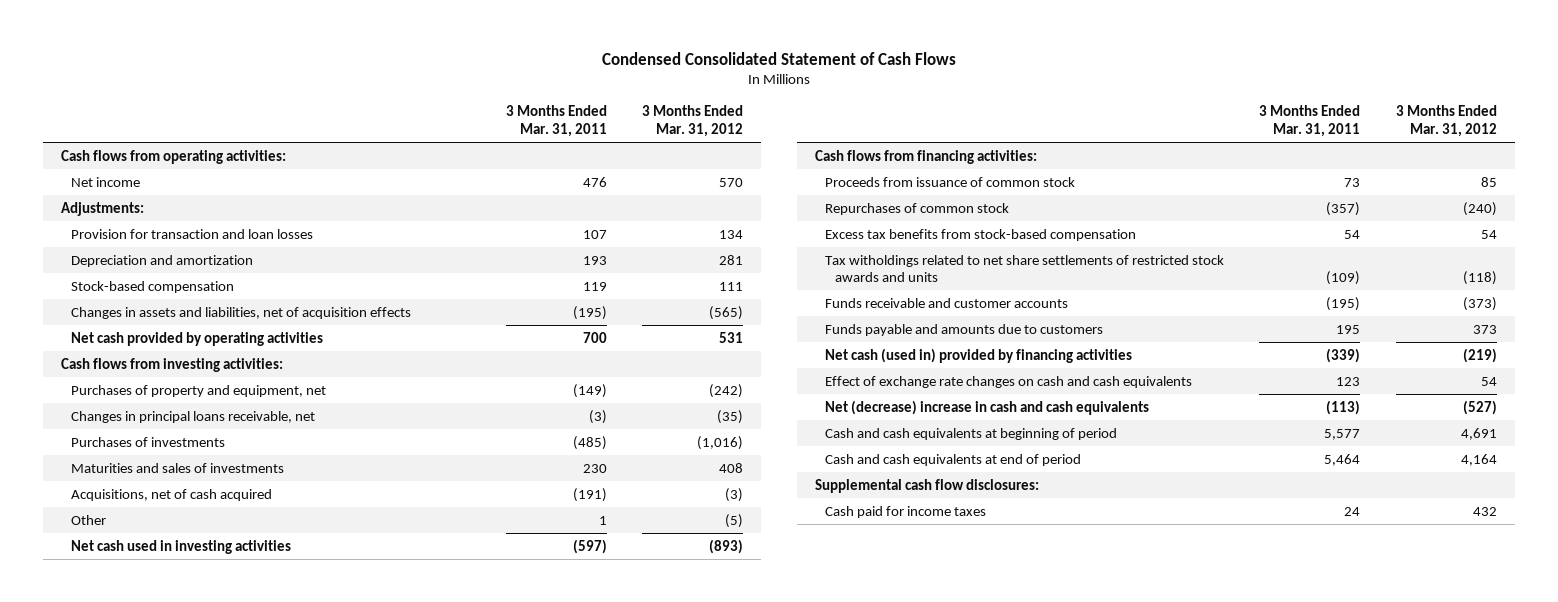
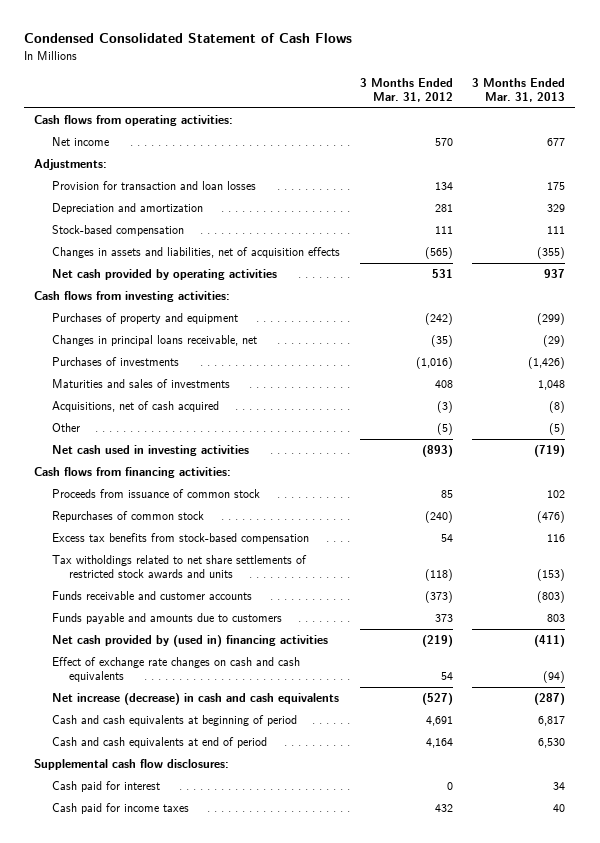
[505,105,607,137] 3 Months Ended Mar. 31, 2011 -> none
none -> [472,77,566,103] 3 Months Ended Mar. 31, 2013
[70,384,326,397] Purchases of property and equipment, net -> [51,313,238,325] Purchases of property and equipment
[824,347,1132,363] Net cash (used in) provided by financing activities -> [51,635,328,648] Net cash provided by (used in) financing activities
[824,399,1149,415] Net (decrease) increase in cash and cash equivalents -> [51,693,339,706] Net increase (decrease) in cash and cash equivalents
none -> [51,781,160,793] Cash paid for interest

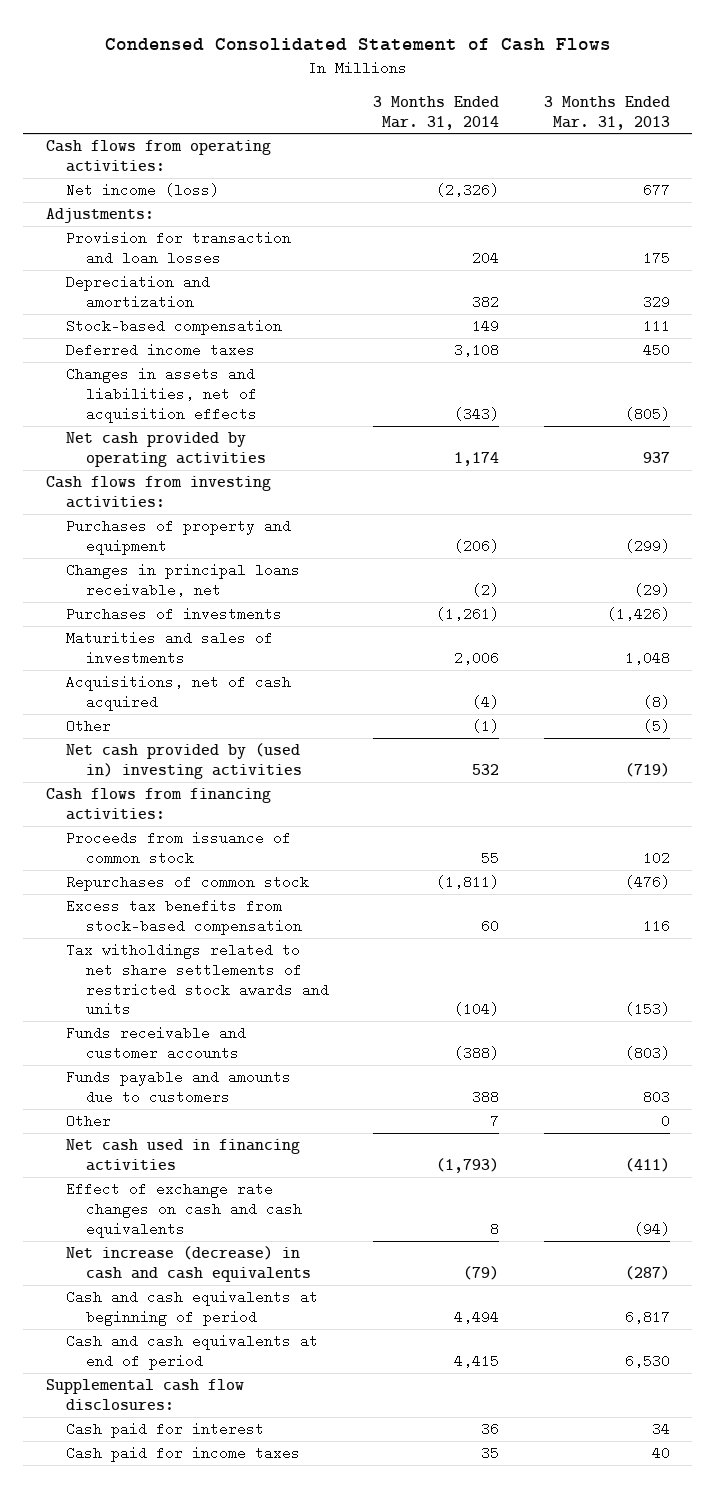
[359,77,453,103] 3 Months Ended Mar. 31, 2012 -> none
none -> [373,95,500,130] 3 Months Ended Mar. 31, 2014
[51,137,109,147] Net income -> [65,183,219,198] Net income (loss)
none -> [65,343,255,358] Deferred income taxes
[537,247,566,260] (355) -> [625,406,671,421] (805)
[51,445,249,457] Net cash used in investing activities -> [65,743,302,779] Net cash provided by (used in) investing activities
none -> [65,1114,111,1129] Other
[51,635,328,648] Net cash provided by (used in) financing activities -> [65,1139,300,1171] Net cash used in financing activities

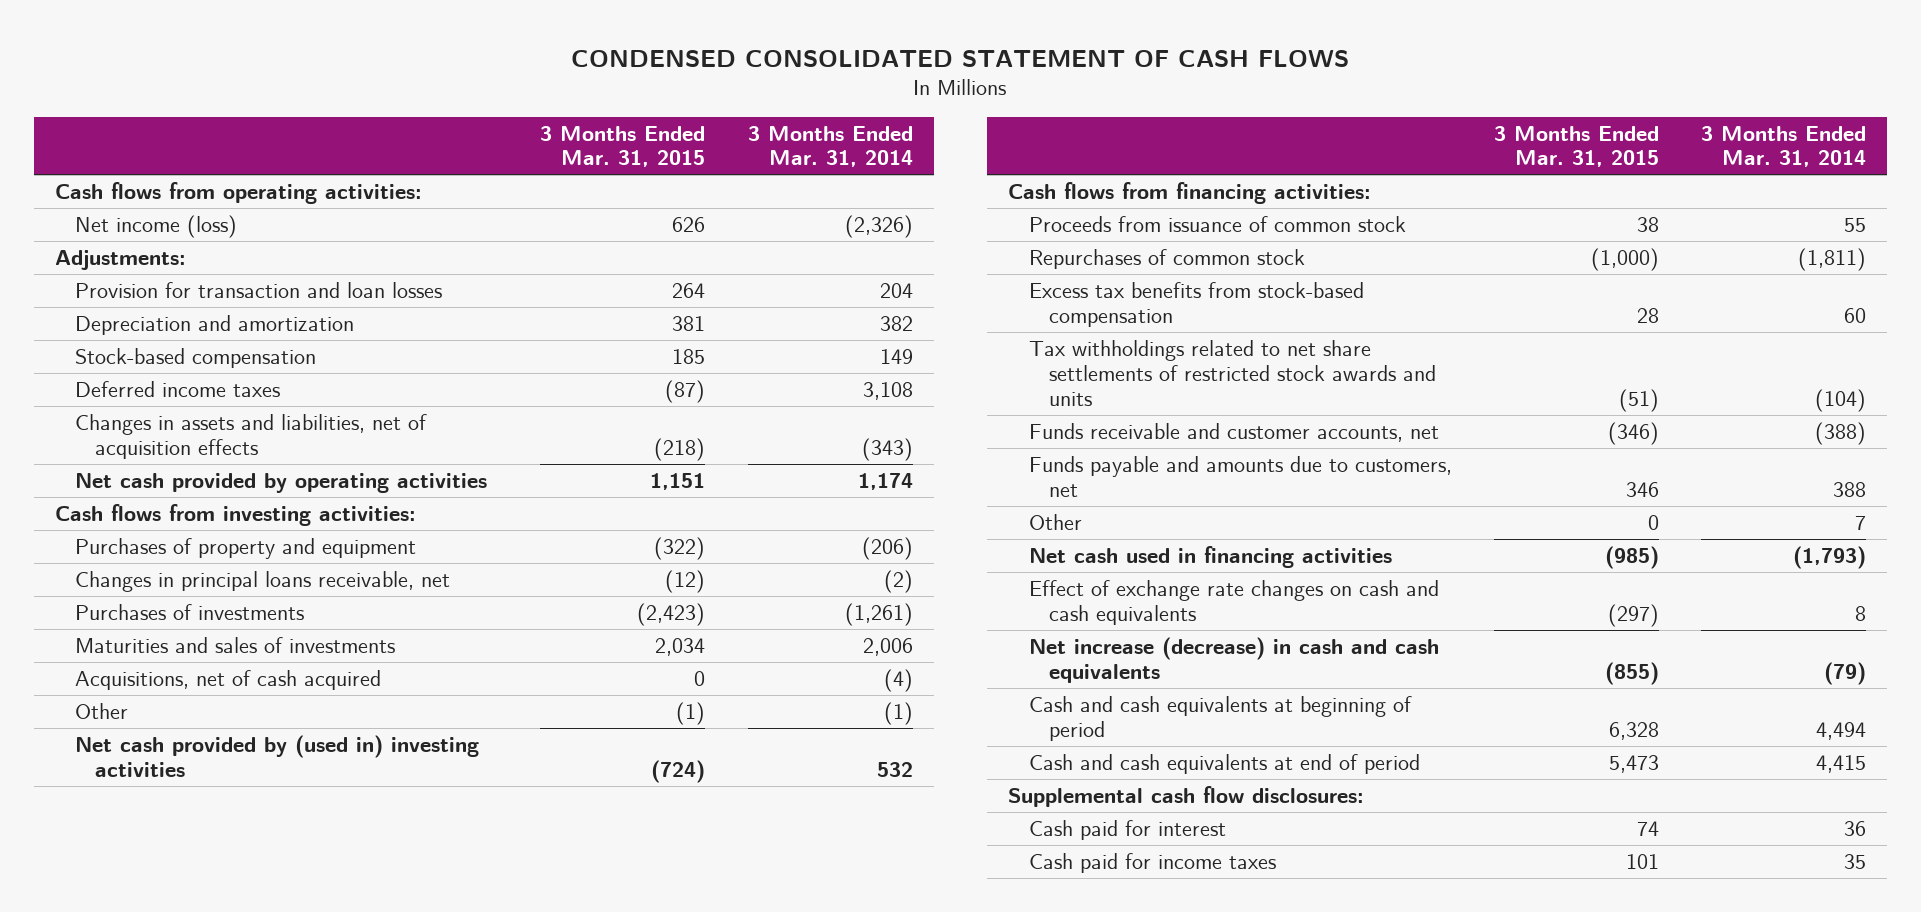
[104,37,611,51] Condensed Consolidated Statement of Cash Flows -> [571,49,1350,67] CONDENSED CONSOLIDATED STATEMENT OF CASH FLOWS
[544,95,671,130] 3 Months Ended Mar. 31, 2013 -> none
none -> [540,125,706,168] 3 Months Ended Mar. 31, 2015
[65,943,329,1015] Tax witholdings related to net share settlements of restricted stock awards and units -> [1028,339,1437,406] Tax withholdings related to net share settlements of restricted stock awards and units
[65,1026,246,1060] Funds receivable and customer accounts -> [1028,422,1439,442] Funds receivable and customer accounts, net
[65,1070,291,1104] Funds payable and amounts due to customers -> [1028,455,1452,497] Funds payable and amounts due to customers, net

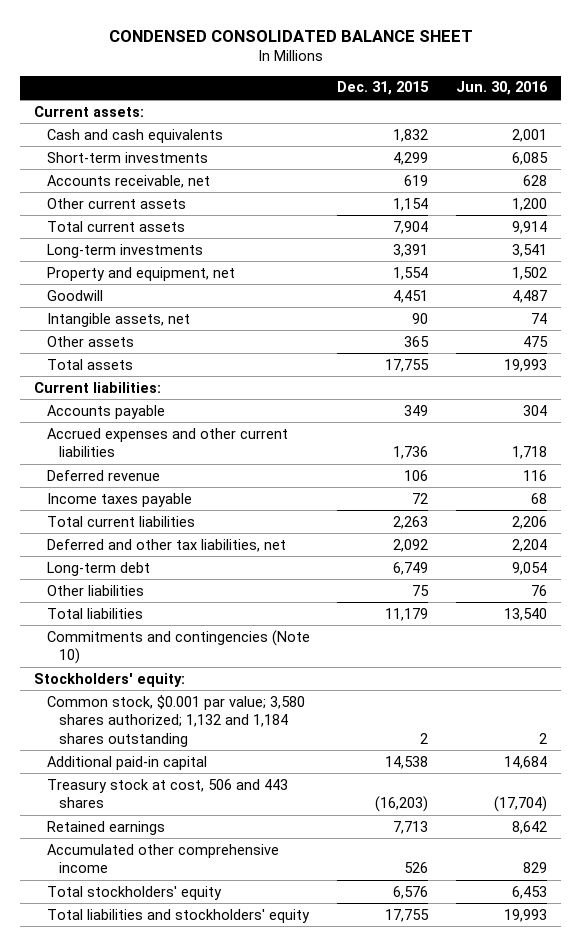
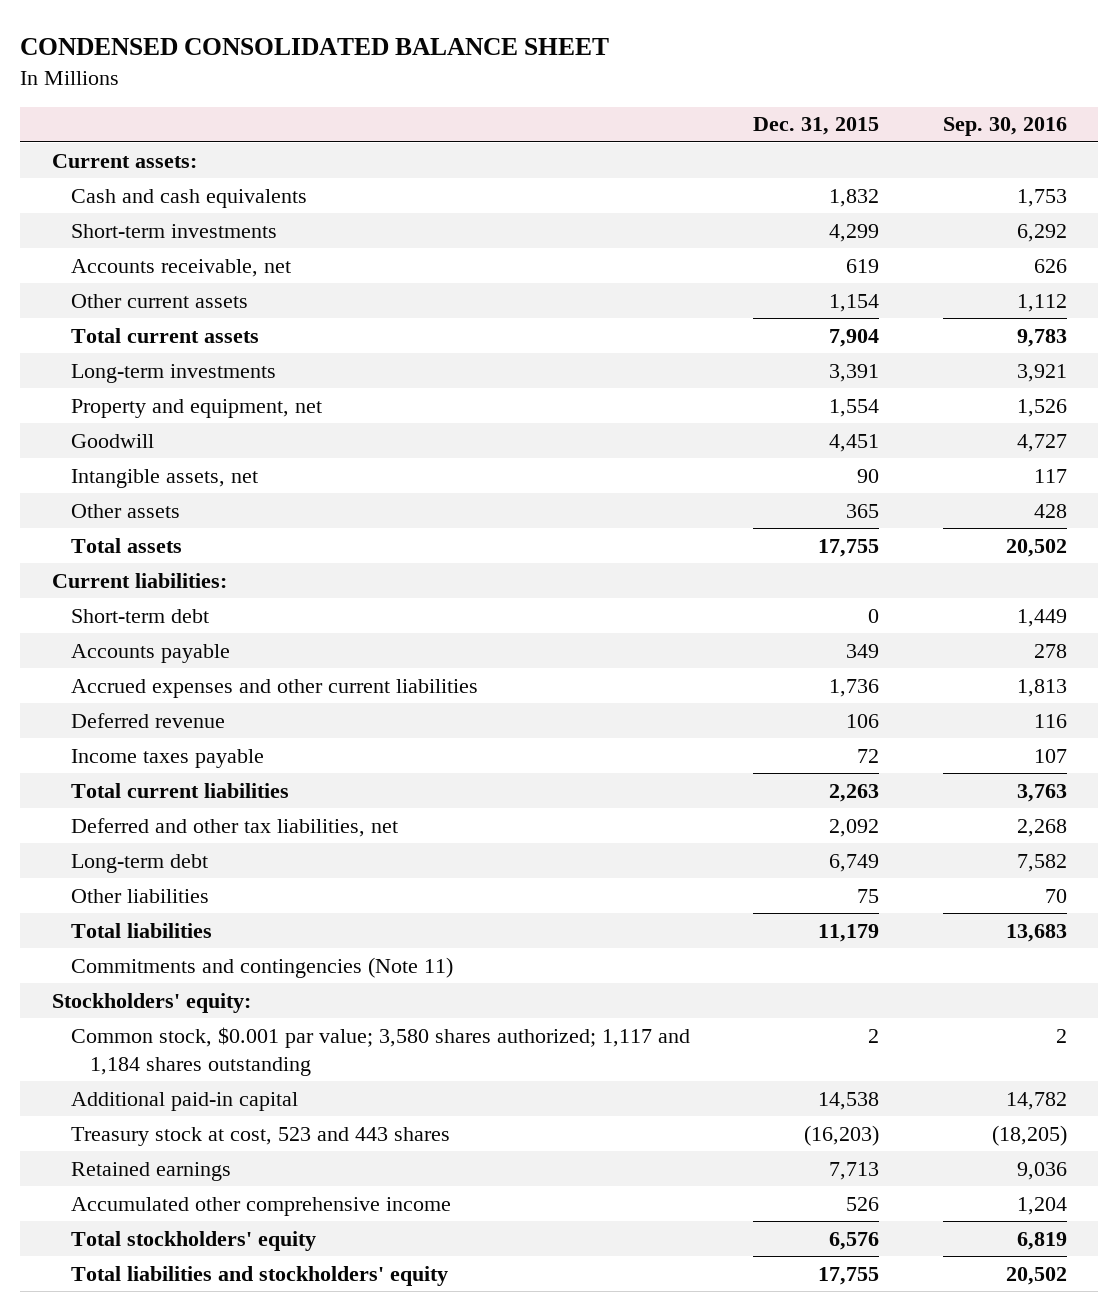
[456,81,549,96] Jun. 30, 2016 -> none
none -> [942,117,1067,137] Sep. 30, 2016
none -> [70,608,209,623] Short-term debt
[46,629,310,665] Commitments and contingencies (Note 10) -> [70,956,453,978] Commitments and contingencies (Note 11)
[46,694,305,747] Common stock, $0.001 par value; 3,580 shares authorized; 1,132 and 1,184 shares outstanding -> [70,1026,690,1077] Common stock, $0.001 par value; 3,580 shares authorized; 1,117 and 1,184 shares outstanding
[46,778,288,809] Treasury stock at cost, 506 and 443 shares -> [70,1126,450,1146] Treasury stock at cost, 523 and 443 shares

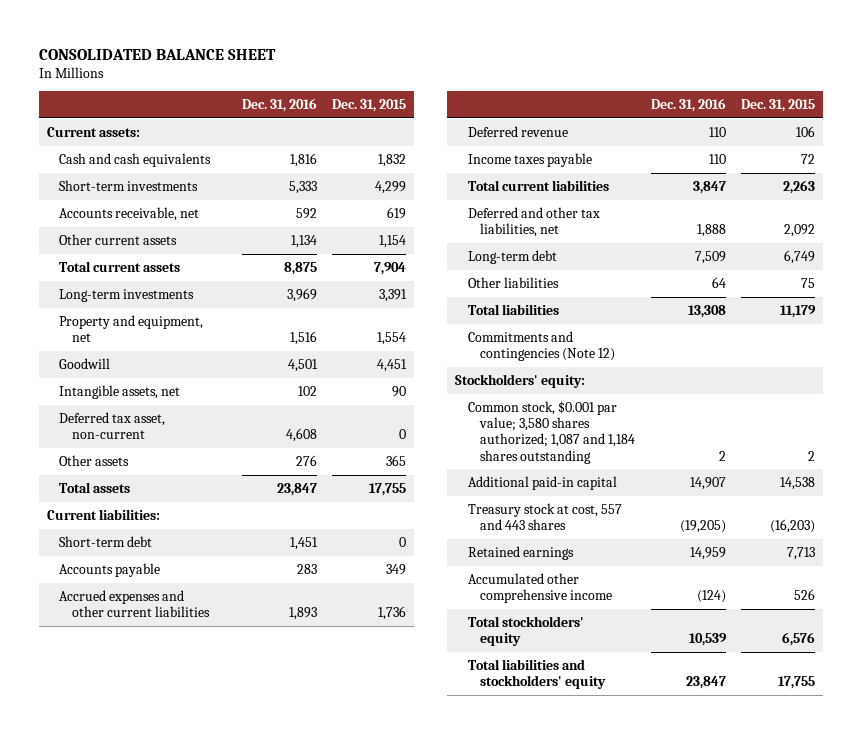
[20,37,610,55] CONDENSED CONSOLIDATED BALANCE SHEET -> [38,48,276,60] CONSOLIDATED BALANCE SHEET
[942,117,1067,137] Sep. 30, 2016 -> none
none -> [242,98,318,113] Dec. 31, 2016
none -> [59,411,166,440] Deferred tax asset, non-current
[70,956,453,978] Commitments and contingencies (Note 11) -> [467,330,616,362] Commitments and contingencies (Note 12)
[70,1026,690,1077] Common stock, $0.001 par value; 3,580 shares authorized; 1,117 and 1,184 shares outstanding -> [467,400,636,464] Common stock, $0.001 par value; 3,580 shares authorized; 1,087 and 1,184 shares outstanding
[70,1126,450,1146] Treasury stock at cost, 523 and 443 shares -> [467,502,622,531] Treasury stock at cost, 557 and 443 shares

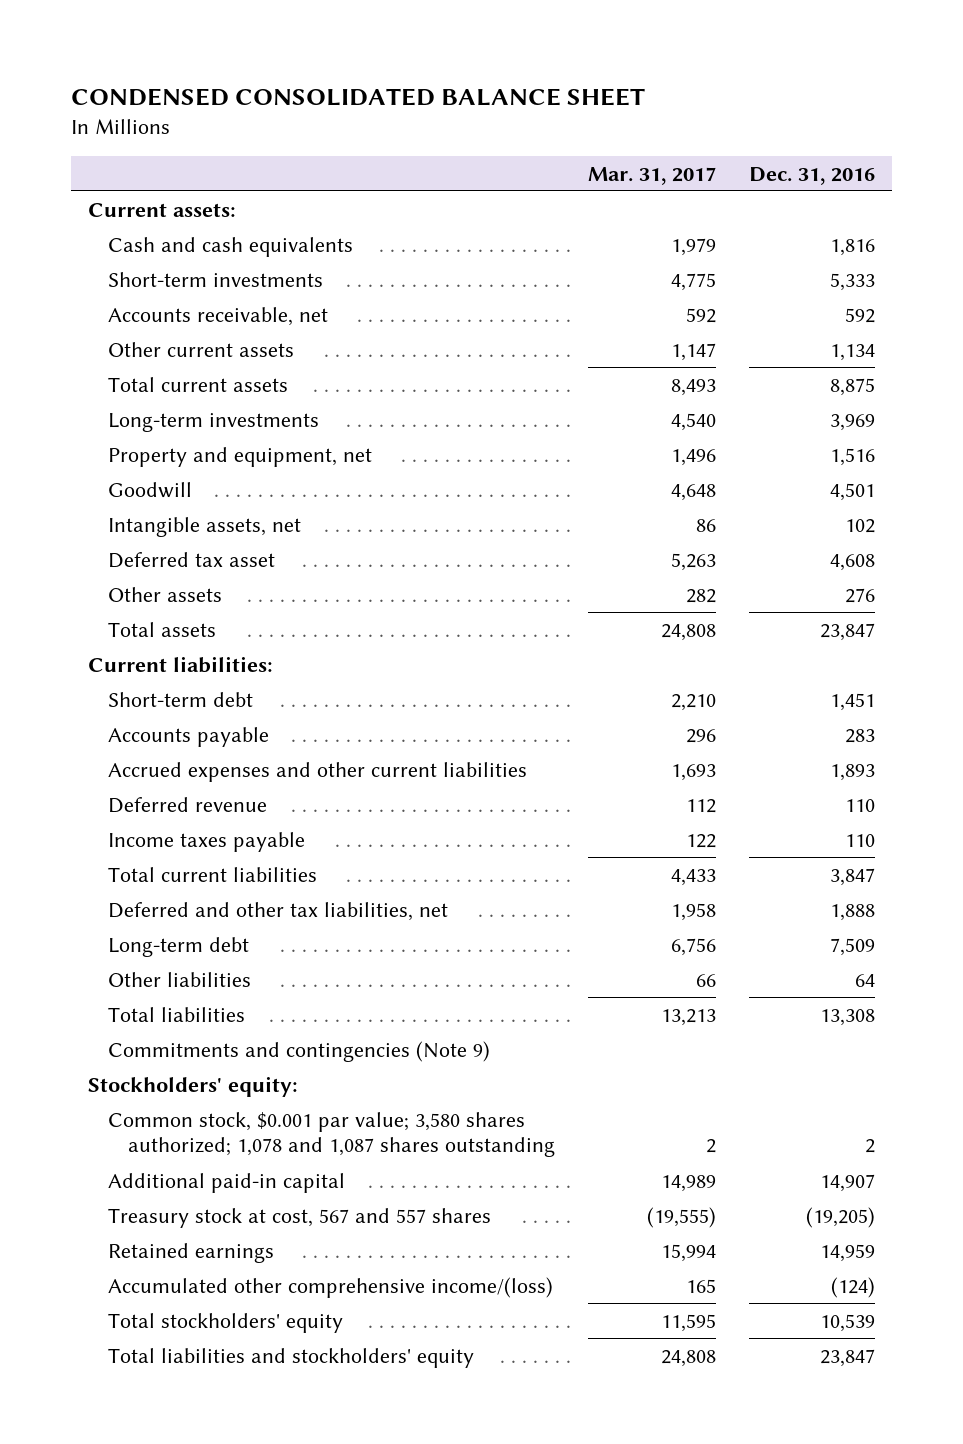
[38,48,276,60] CONSOLIDATED BALANCE SHEET -> [70,87,645,106] CONDENSED CONSOLIDATED BALANCE SHEET
[332,99,407,113] Dec. 31, 2015 -> none
none -> [588,166,717,185] Mar. 31, 2017
[59,411,166,440] Deferred tax asset, non-current -> [107,551,275,568] Deferred tax asset
[467,330,616,362] Commitments and contingencies (Note 12) -> [107,1040,490,1062] Commitments and contingencies (Note 9)
[467,400,636,464] Common stock, $0.001 par value; 3,580 shares authorized; 1,087 and 1,184 shares outstanding -> [107,1111,555,1158] Common stock, $0.001 par value; 3,580 shares authorized; 1,078 and 1,087 shares outstanding
[467,502,622,531] Treasury stock at cost, 557 and 443 shares -> [107,1207,491,1228] Treasury stock at cost, 567 and 557 shares
[467,572,613,604] Accumulated other comprehensive income -> [107,1276,553,1298] Accumulated other comprehensive income/(loss)

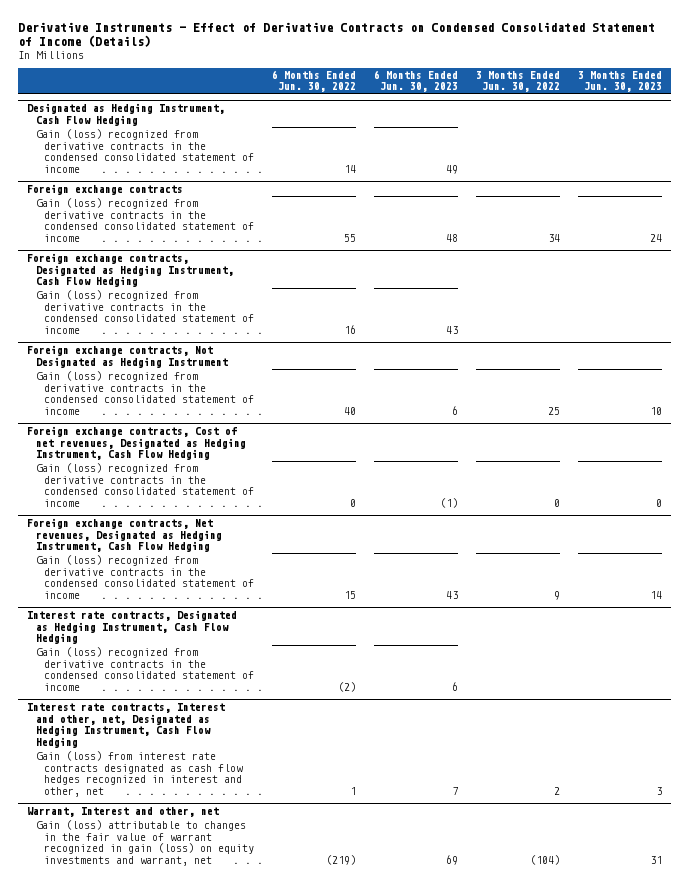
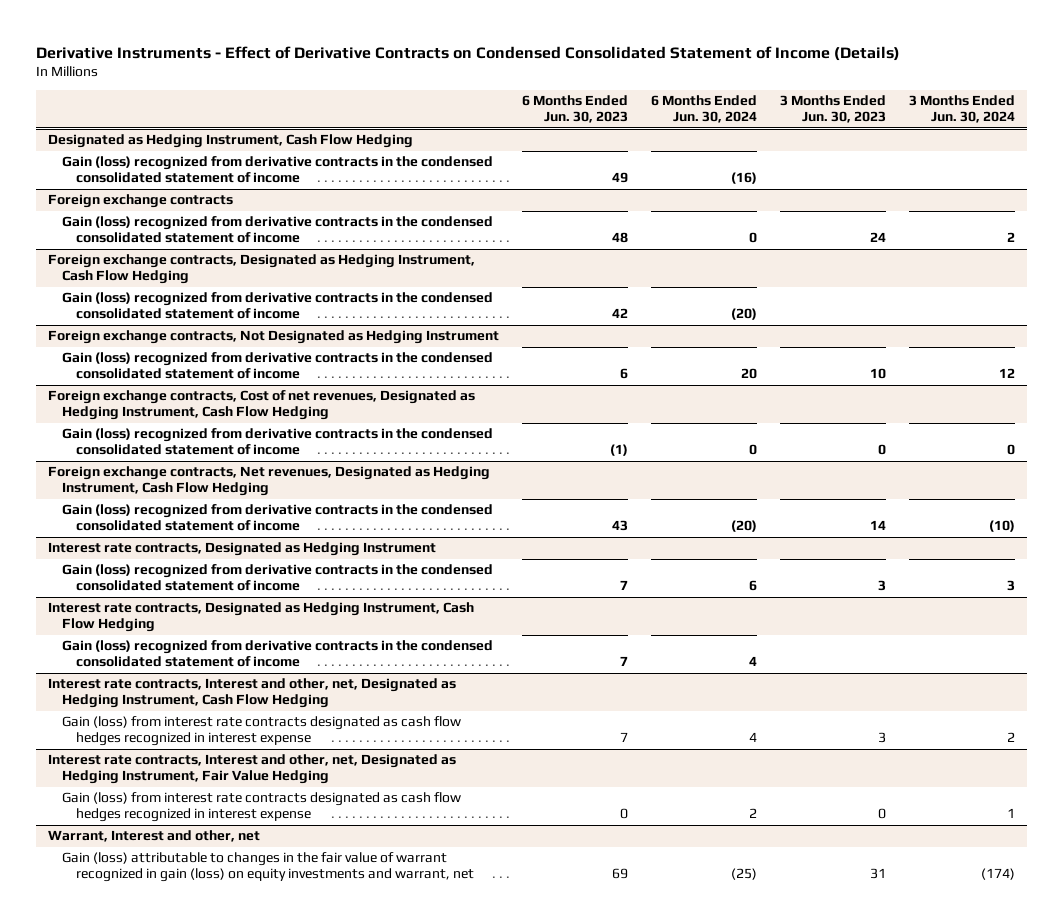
[272,70,357,93] 6 Months Ended Jun. 30, 2022 -> none
[476,71,561,93] 3 Months Ended Jun. 30, 2022 -> none
none -> [650,95,757,124] 6 Months Ended Jun. 30, 2024
none -> [909,95,1016,124] 3 Months Ended Jun. 30, 2024
[446,325,459,334] 43 -> [611,308,628,319] 42
none -> [47,542,436,557] Interest rate contracts, Designated as Hedging Instrument
none -> [61,564,493,592] Gain (loss) recognized from derivative contracts in the condensed consolidated statement of income
[452,681,459,691] 6 -> [619,656,628,667] 7
[35,751,244,797] Gain (loss) from interest rate contracts designated as cash flow hedges recognized in interest and other, net -> [61,716,461,747] Gain (loss) from interest rate contracts designated as cash flow hedges recognized in interest expense
none -> [47,754,456,785] Interest rate contracts, Interest and other, net, Designated as Hedging Instrument, Fair Value Hedging
none -> [61,792,461,823] Gain (loss) from interest rate contracts designated as cash flow hedges recognized in interest expense

